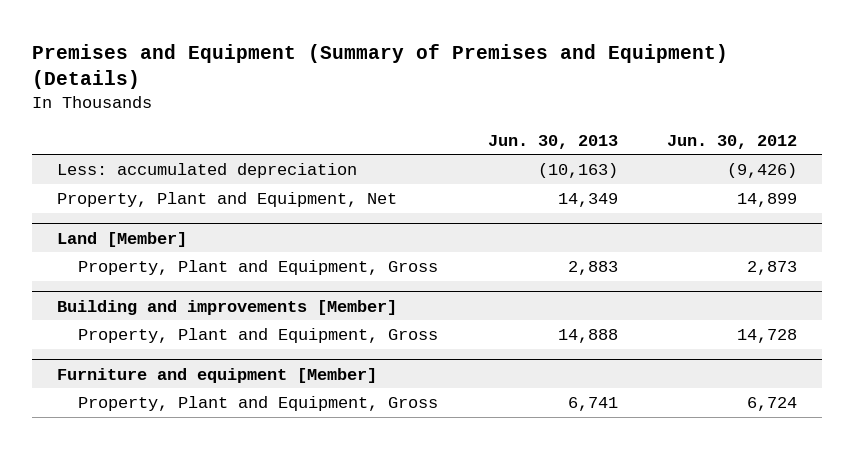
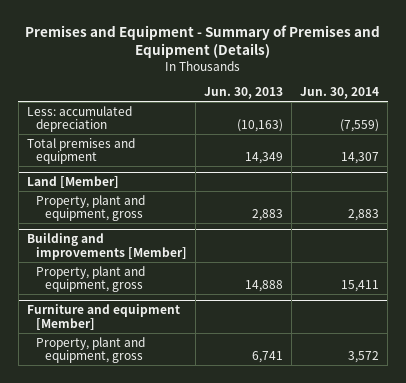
[32,43,729,90] Premises and Equipment (Summary of Premises and Equipment) (Details) -> [25,24,381,59] Premises and Equipment - Summary of Premises and Equipment (Details)
[667,134,798,149] Jun. 30, 2012 -> none
none -> [300,87,380,100] Jun. 30, 2014
[56,192,397,208] Property, Plant and Equipment, Net -> [26,137,135,165] Total premises and equipment
[77,260,438,276] Property, Plant and Equipment, Gross -> [35,194,145,222] Property, plant and equipment, gross
[77,328,438,344] Property, Plant and Equipment, Gross -> [35,265,145,293] Property, plant and equipment, gross
[77,396,438,412] Property, Plant and Equipment, Gross -> [35,336,145,364] Property, plant and equipment, gross

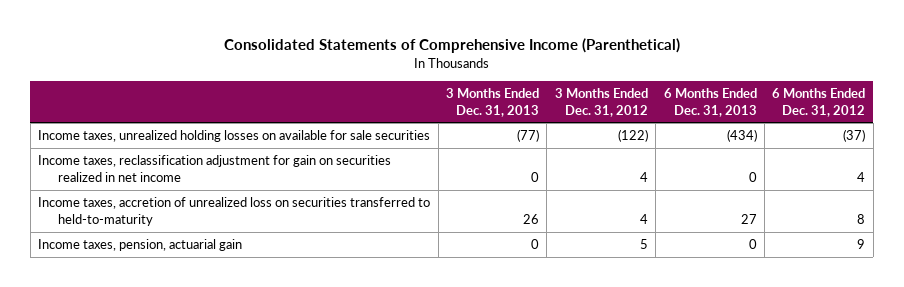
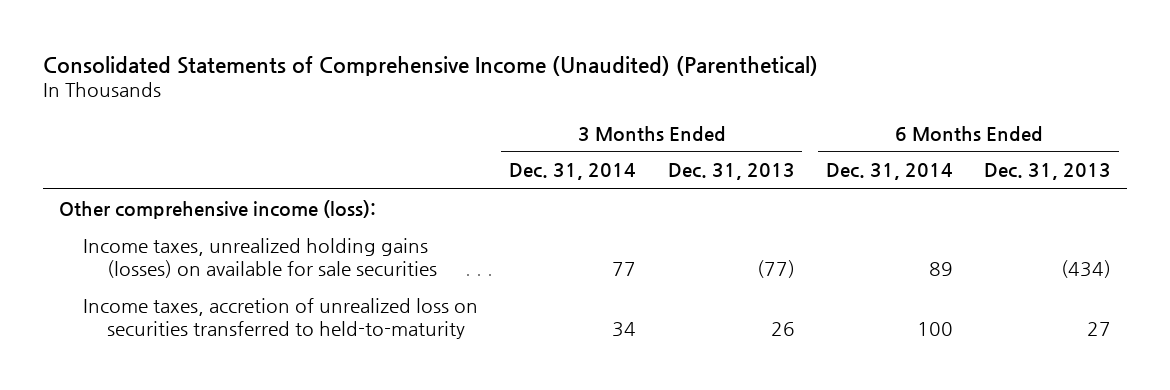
[223,38,680,54] Consolidated Statements of Comprehensive Income (Parenthetical) -> [43,55,819,76] Consolidated Statements of Comprehensive Income (Unaudited) (Parenthetical)
[554,88,648,117] 3 Months Ended Dec. 31, 2012 -> none
[772,88,866,117] 6 Months Ended Dec. 31, 2012 -> none
none -> [509,163,637,181] Dec. 31, 2014
none -> [825,163,953,181] Dec. 31, 2014
[38,155,392,182] Income taxes, reclassification adjustment for gain on securities realized in net income -> none
none -> [58,199,376,219] Other comprehensive income (loss):
[38,130,431,143] Income taxes, unrealized holding losses on available for sale securities -> [82,237,437,278] Income taxes, unrealized holding gains (losses) on available for sale securities
[38,239,243,252] Income taxes, pension, actuarial gain -> none

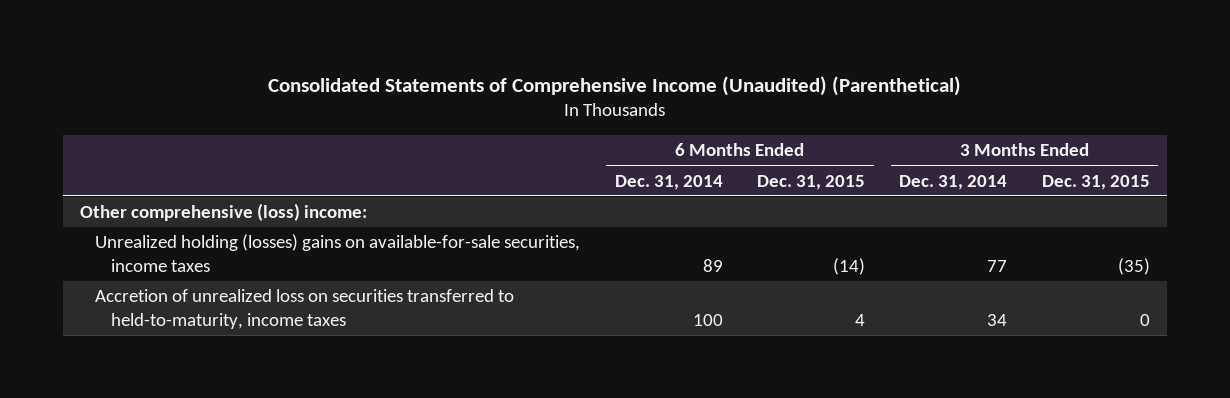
[667,163,795,181] Dec. 31, 2013 -> none
[984,163,1112,181] Dec. 31, 2013 -> none
none -> [757,174,866,190] Dec. 31, 2015
none -> [1041,174,1150,190] Dec. 31, 2015
[58,199,376,219] Other comprehensive income (loss): -> [80,203,368,222] Other comprehensive (loss) income:
[82,237,437,278] Income taxes, unrealized holding gains (losses) on available for sale securities -> [95,234,581,273] Unrealized holding (losses) gains on available-for-sale securities, income taxes
[82,297,478,339] Income taxes, accretion of unrealized loss on securities transferred to held-to-maturity -> [95,289,515,330] Accretion of unrealized loss on securities transferred to held-to-maturity, income taxes

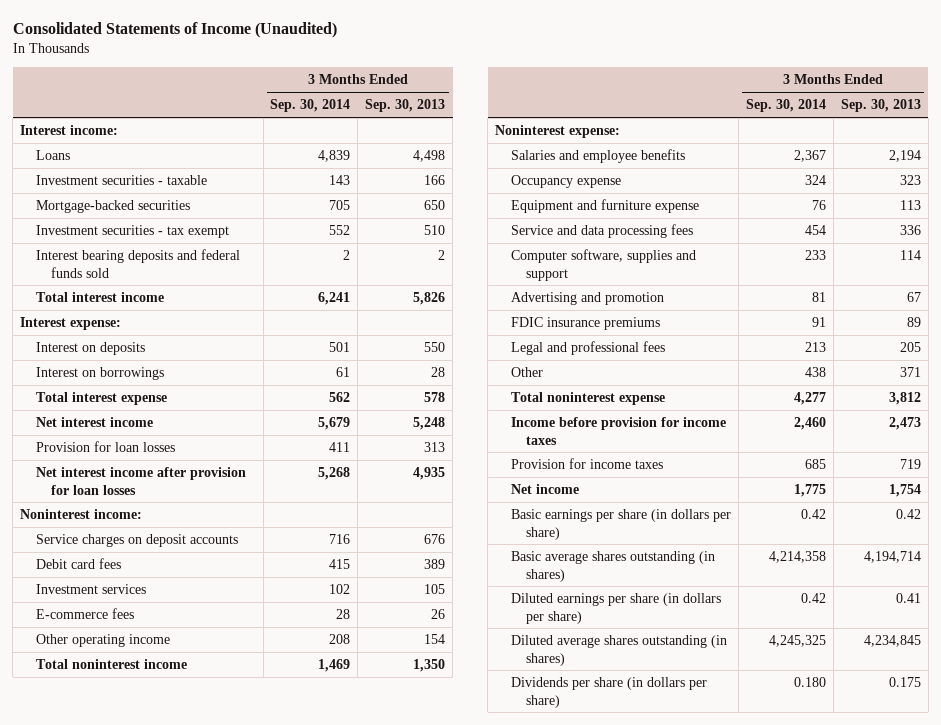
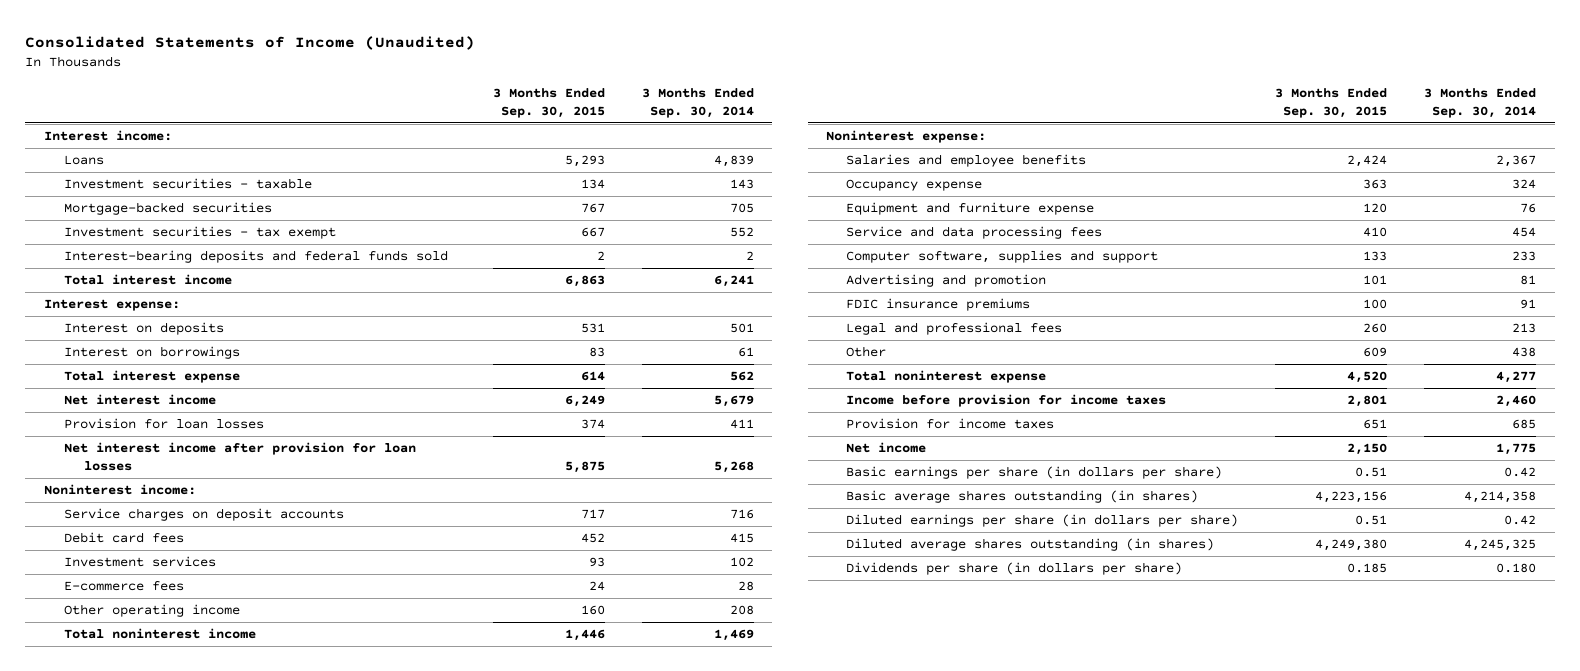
[365,99,446,113] Sep. 30, 2013 -> none
none -> [492,87,605,118] 3 Months Ended Sep. 30, 2015
[35,249,240,278] Interest bearing deposits and federal funds sold -> [63,250,448,264] Interest-bearing deposits and federal funds sold

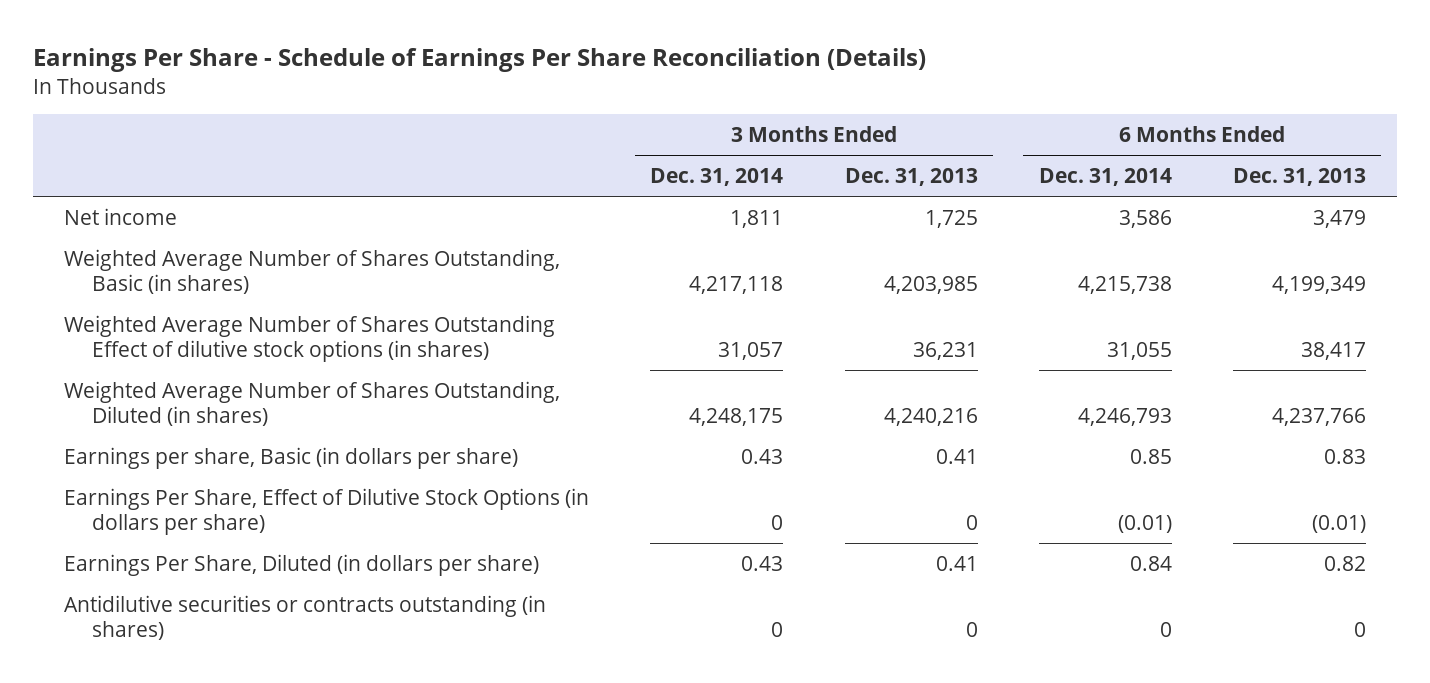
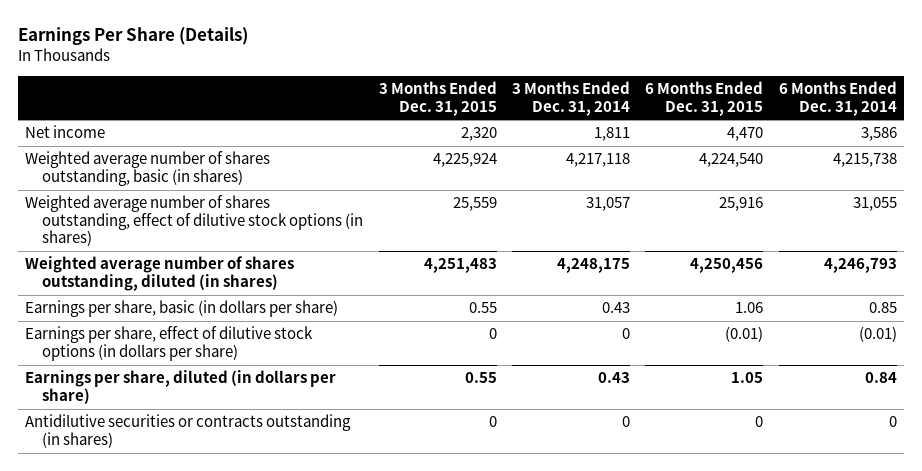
[33,47,927,72] Earnings Per Share - Schedule of Earnings Per Share Reconciliation (Details) -> [17,26,248,45] Earnings Per Share (Details)
[844,168,978,187] Dec. 31, 2013 -> none
[1233,168,1367,187] Dec. 31, 2013 -> none
none -> [378,81,497,116] 3 Months Ended Dec. 31, 2015
none -> [645,81,764,116] 6 Months Ended Dec. 31, 2015
[63,248,560,295] Weighted Average Number of Shares Outstanding, Basic (in shares) -> [25,151,271,186] Weighted average number of shares outstanding, basic (in shares)
[63,314,555,363] Weighted Average Number of Shares Outstanding Effect of dilutive stock options (in shares) -> [25,195,364,247] Weighted average number of shares outstanding, effect of dilutive stock options (in shares)
[63,380,560,427] Weighted Average Number of Shares Outstanding, Diluted (in shares) -> [25,256,295,291] Weighted average number of shares outstanding, diluted (in shares)
[63,446,518,469] Earnings per share, Basic (in dollars per share) -> [25,300,339,318] Earnings per share, basic (in dollars per share)
[63,487,589,536] Earnings Per Share, Effect of Dilutive Stock Options (in dollars per share) -> [25,326,314,361] Earnings per share, effect of dilutive stock options (in dollars per share)
[63,553,539,576] Earnings Per Share, Diluted (in dollars per share) -> [25,370,337,404] Earnings per share, diluted (in dollars per share)

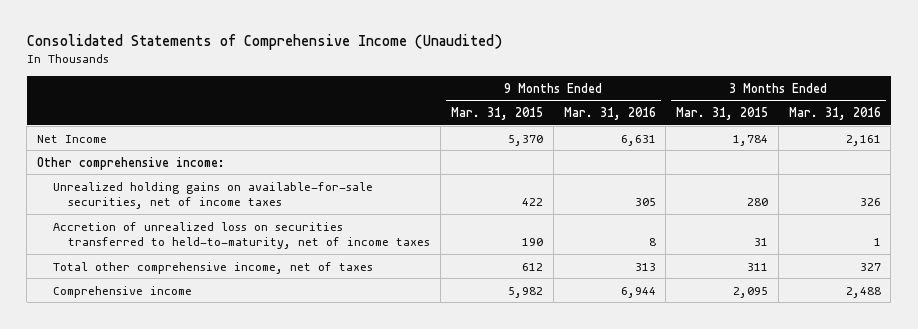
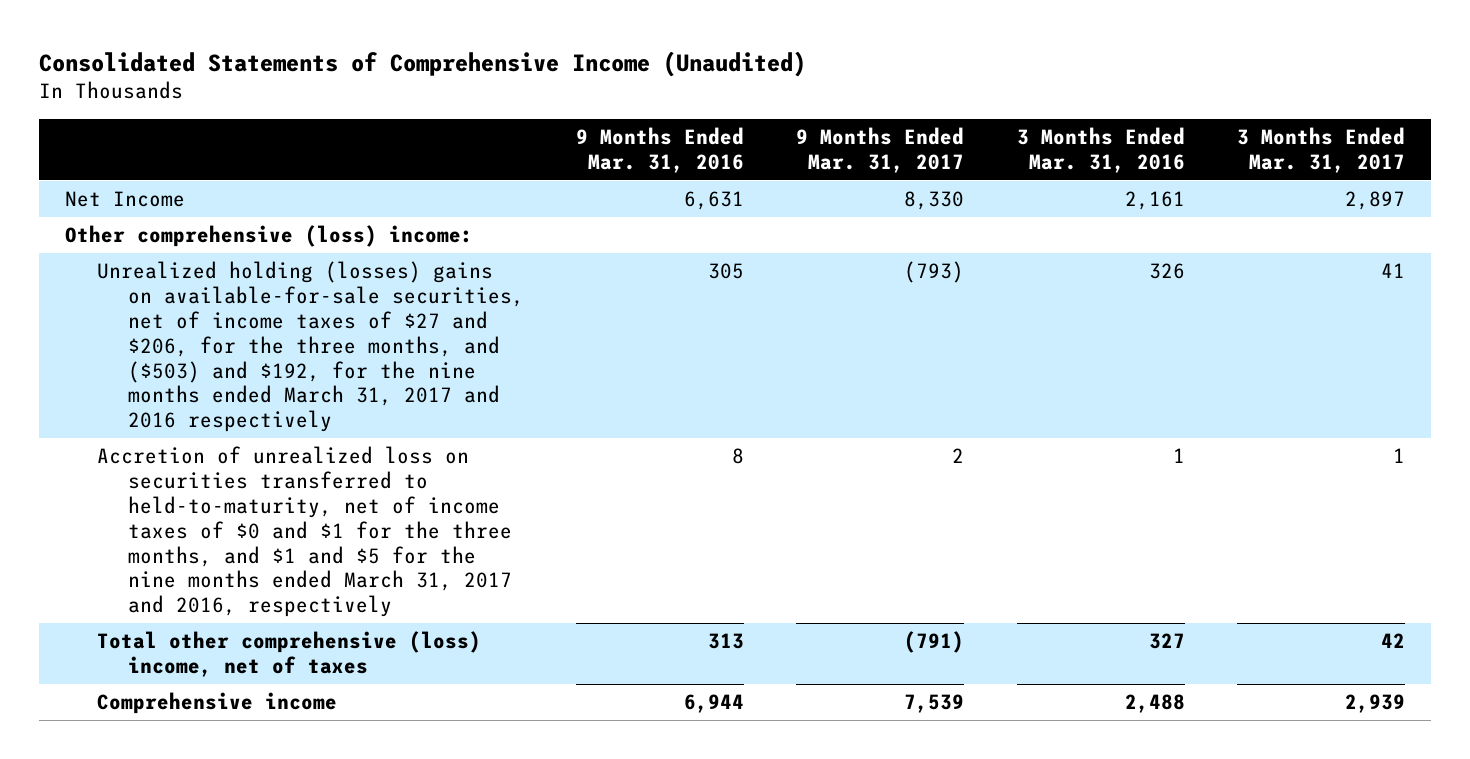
[450,107,543,121] Mar. 31, 2015 -> none
[676,107,769,121] Mar. 31, 2015 -> none
none -> [796,126,965,173] 9 Months Ended Mar. 31, 2017
none -> [1237,126,1406,173] 3 Months Ended Mar. 31, 2017
[37,156,226,170] Other comprehensive income: -> [65,225,474,248] Other comprehensive (loss) income:
[52,181,373,210] Unrealized holding gains on available-for-sale securities, net of income taxes -> [96,261,524,433] Unrealized holding (losses) gains on available-for-sale securities, net of income taxes of $27 and $206, for the three months, and ($503) and $192, for the nine months ended March 31, 2017 and 2016 respectively
[52,221,431,250] Accretion of unrealized loss on securities transferred to held-to-maturity, net of income taxes -> [96,446,512,618] Accretion of unrealized loss on securities transferred to held-to-maturity, net of income taxes of $0 and $1 for the three months, and $1 and $5 for the nine months ended March 31, 2017 and 2016, respectively
[52,261,373,274] Total other comprehensive income, net of taxes -> [96,631,481,678] Total other comprehensive (loss) income, net of taxes

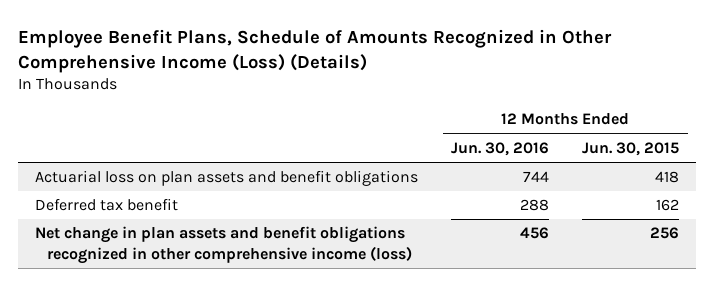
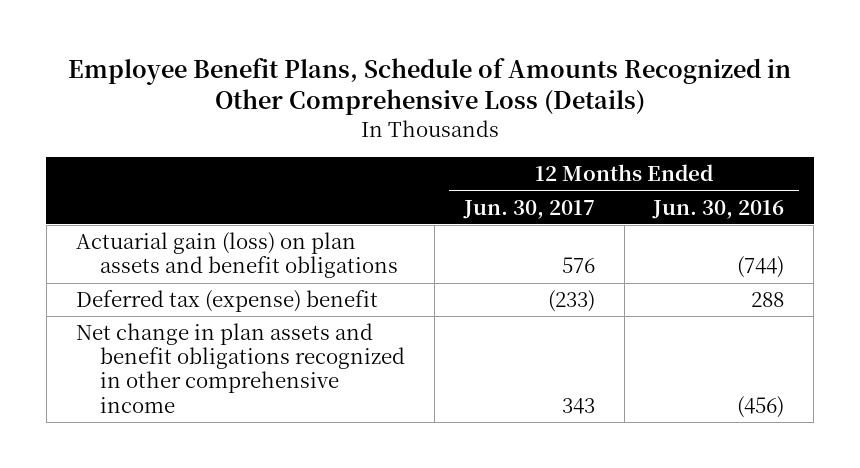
[17,28,612,73] Employee Benefit Plans, Schedule of Amounts Recognized in Other Comprehensive Income (Loss) (Details) -> [68,57,792,116] Employee Benefit Plans, Schedule of Amounts Recognized in Other Comprehensive Loss (Details)
[582,141,680,156] Jun. 30, 2015 -> none
none -> [462,199,595,219] Jun. 30, 2017
[34,170,418,187] Actuarial loss on plan assets and benefit obligations -> [75,232,399,279] Actuarial gain (loss) on plan assets and benefit obligations
[522,171,549,183] 744 -> [737,256,785,279] (744)
[34,198,178,212] Deferred tax benefit -> [75,290,378,313] Deferred tax (expense) benefit
[34,226,412,264] Net change in plan assets and benefit obligations recognized in other comprehensive income (loss) -> [75,323,406,413] Net change in plan assets and benefit obligations recognized in other comprehensive income
[519,227,549,240] 456 -> [737,395,785,418] (456)

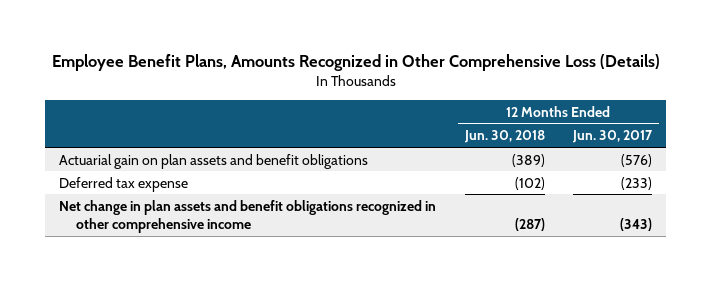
[68,57,792,116] Employee Benefit Plans, Schedule of Amounts Recognized in Other Comprehensive Loss (Details) -> [51,54,660,72] Employee Benefit Plans, Amounts Recognized in Other Comprehensive Loss (Details)
[652,199,785,219] Jun. 30, 2016 -> none
none -> [463,130,545,144] Jun. 30, 2018
[75,232,399,279] Actuarial gain (loss) on plan assets and benefit obligations -> [59,153,369,169] Actuarial gain on plan assets and benefit obligations
[561,257,595,274] 576 -> [620,153,652,167] (576)
[75,290,378,313] Deferred tax (expense) benefit -> [59,176,189,192] Deferred tax expense
[561,397,595,414] 343 -> [619,217,652,231] (343)

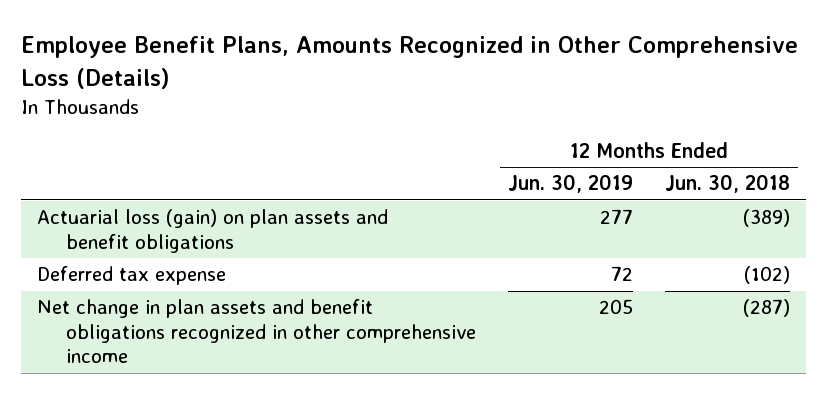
[571,130,653,144] Jun. 30, 2017 -> none
none -> [508,174,634,194] Jun. 30, 2019
[59,153,369,169] Actuarial gain on plan assets and benefit obligations -> [36,209,388,253] Actuarial loss (gain) on plan assets and benefit obligations

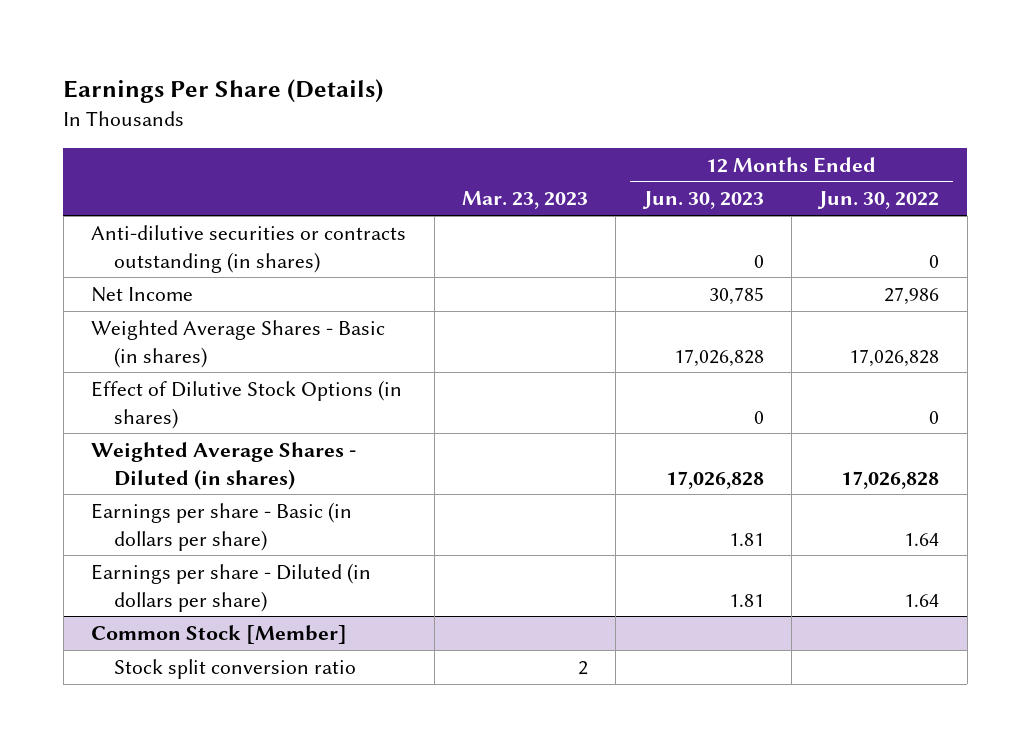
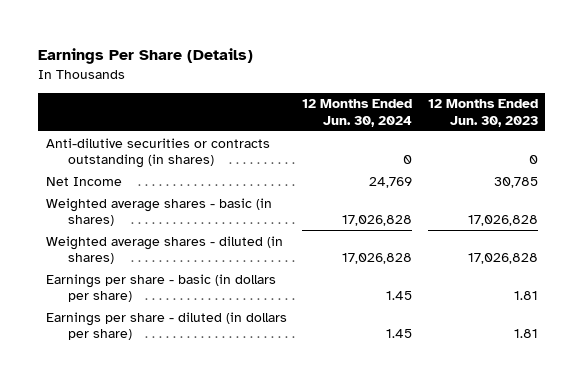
[461,191,588,210] Mar. 23, 2023 -> none
[817,191,940,210] Jun. 30, 2022 -> none
none -> [302,99,413,127] 12 Months Ended Jun. 30, 2024
[91,379,403,429] Effect of Dilutive Stock Options (in shares) -> none
[91,624,348,644] Common Stock [Member] -> none
[113,658,356,679] Stock split conversion ratio -> none
[91,319,386,368] Weighted Average Shares - Basic (in shares) -> [45,197,272,227] Weighted average shares - basic (in shares)
[91,441,357,490] Weighted Average Shares - Diluted (in shares) -> [45,235,283,265] Weighted average shares - diluted (in shares)
[91,501,353,551] Earnings per share - Basic (in dollars per share) -> [45,273,276,303] Earnings per share - basic (in dollars per share)
[91,562,372,612] Earnings per share - Diluted (in dollars per share) -> [45,311,287,341] Earnings per share - diluted (in dollars per share)

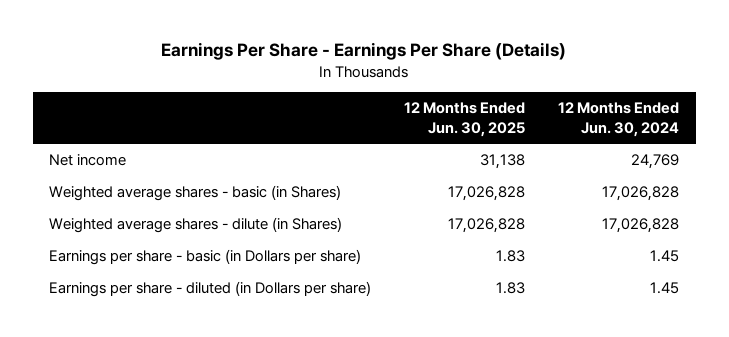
[38,47,254,64] Earnings Per Share (Details) -> [161,42,567,61] Earnings Per Share - Earnings Per Share (Details)
[427,99,538,127] 12 Months Ended Jun. 30, 2023 -> none
none -> [404,102,526,138] 12 Months Ended Jun. 30, 2025
[45,137,270,169] Anti-dilutive securities or contracts outstanding (in shares) -> none
[45,176,122,186] Net Income -> [49,154,127,167] Net income
[45,197,272,227] Weighted average shares - basic (in shares) -> [49,185,342,202] Weighted average shares - basic (in Shares)
[45,235,283,265] Weighted average shares - diluted (in shares) -> [49,217,343,234] Weighted average shares - dilute (in Shares)
[45,273,276,303] Earnings per share - basic (in dollars per share) -> [49,249,362,266] Earnings per share - basic (in Dollars per share)
[45,311,287,341] Earnings per share - diluted (in dollars per share) -> [49,281,372,298] Earnings per share - diluted (in Dollars per share)

